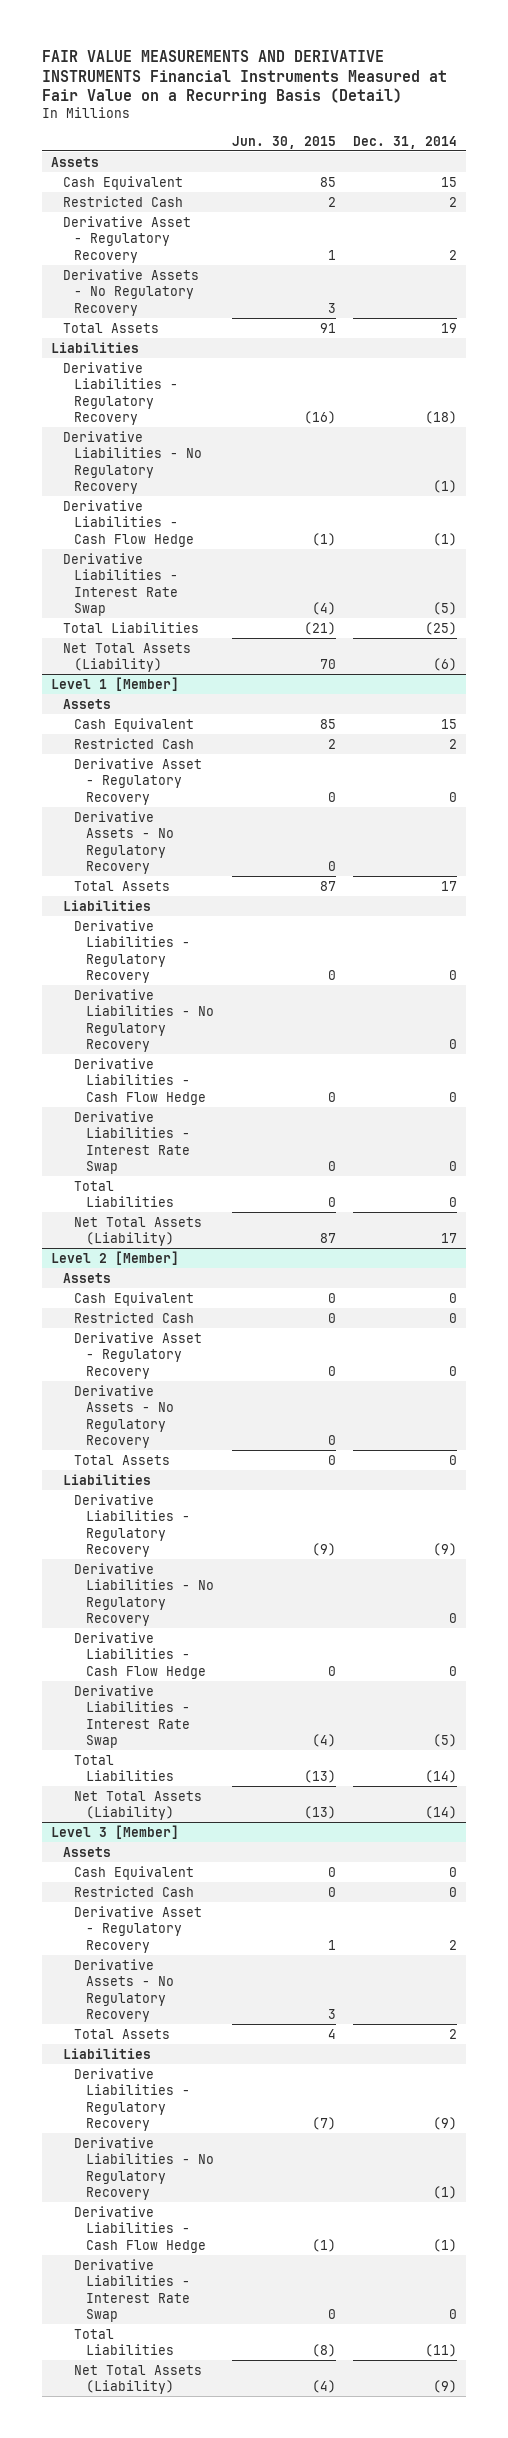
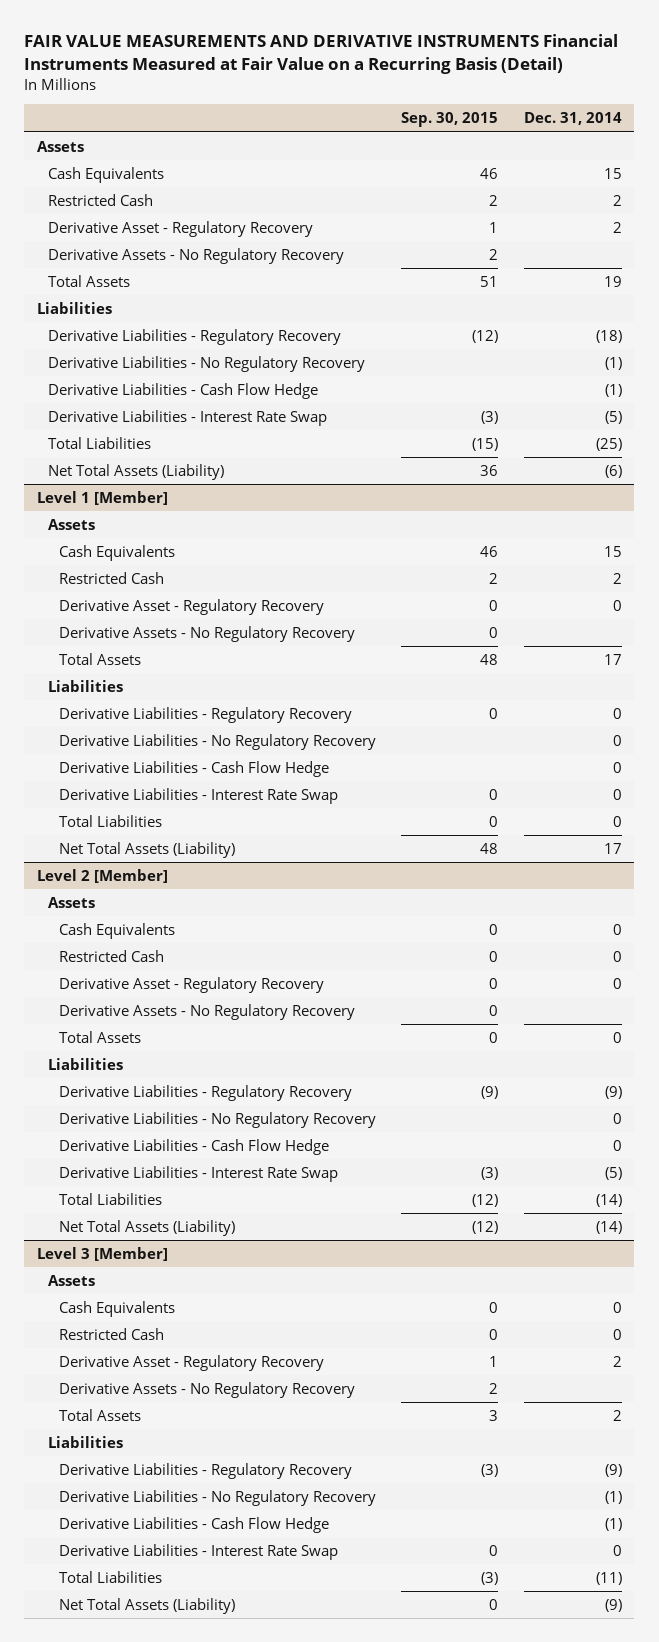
[231,135,336,149] Jun. 30, 2015 -> none
none -> [401,112,499,128] Sep. 30, 2015
[62,175,183,190] Cash Equivalent -> [47,166,164,183] Cash Equivalents
[74,717,195,732] Cash Equivalent -> [58,544,175,561] Cash Equivalents
[74,1291,195,1306] Cash Equivalent -> [58,922,175,939] Cash Equivalents
[74,1865,195,1880] Cash Equivalent -> [58,1300,175,1317] Cash Equivalents

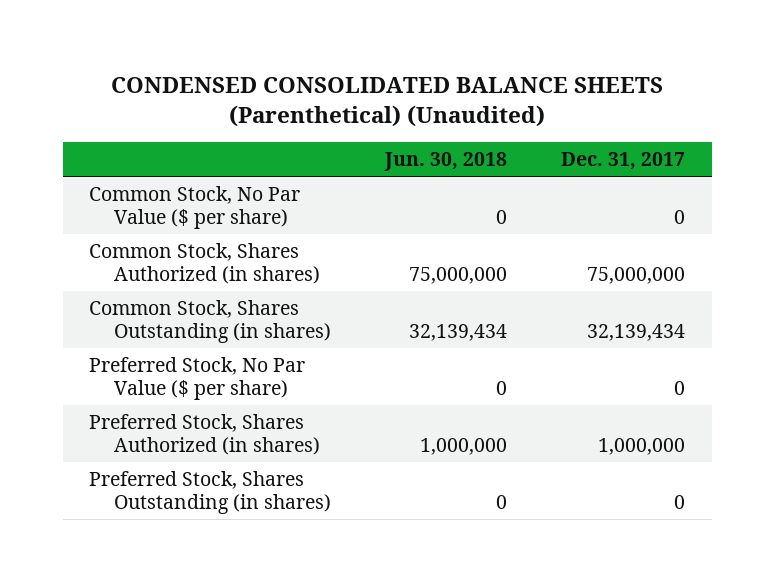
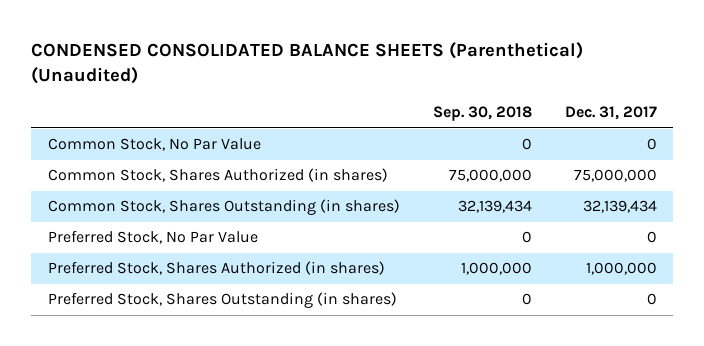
[384,152,508,172] Jun. 30, 2018 -> none
none -> [432,106,532,122] Sep. 30, 2018
[89,185,301,230] Common Stock, No Par Value ($ per share) -> [47,138,261,152] Common Stock, No Par Value
[89,356,306,401] Preferred Stock, No Par Value ($ per share) -> [47,230,258,245] Preferred Stock, No Par Value

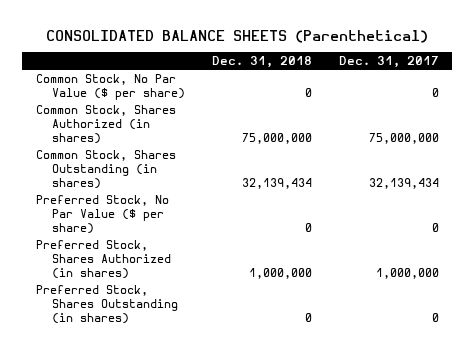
[31,42,584,85] CONDENSED CONSOLIDATED BALANCE SHEETS (Parenthetical) (Unaudited) -> [46,29,429,43] CONSOLIDATED BALANCE SHEETS (Parenthetical)
[432,106,532,122] Sep. 30, 2018 -> none
none -> [211,56,312,69] Dec. 31, 2018
[47,138,261,152] Common Stock, No Par Value -> [35,74,185,101] Common Stock, No Par Value ($ per share)
[47,230,258,245] Preferred Stock, No Par Value -> [35,195,169,235] Preferred Stock, No Par Value ($ per share)

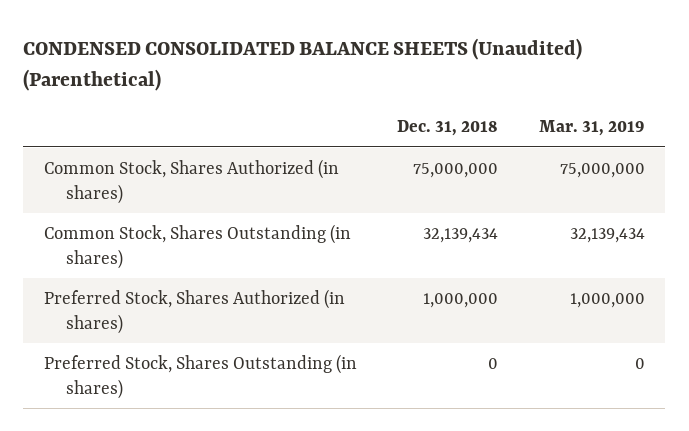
[46,29,429,43] CONSOLIDATED BALANCE SHEETS (Parenthetical) -> [23,37,583,92] CONDENSED CONSOLIDATED BALANCE SHEETS (Unaudited) (Parenthetical)
[338,56,439,69] Dec. 31, 2017 -> none
none -> [538,120,645,137] Mar. 31, 2019
[35,74,185,101] Common Stock, No Par Value ($ per share) -> none
[35,195,169,235] Preferred Stock, No Par Value ($ per share) -> none

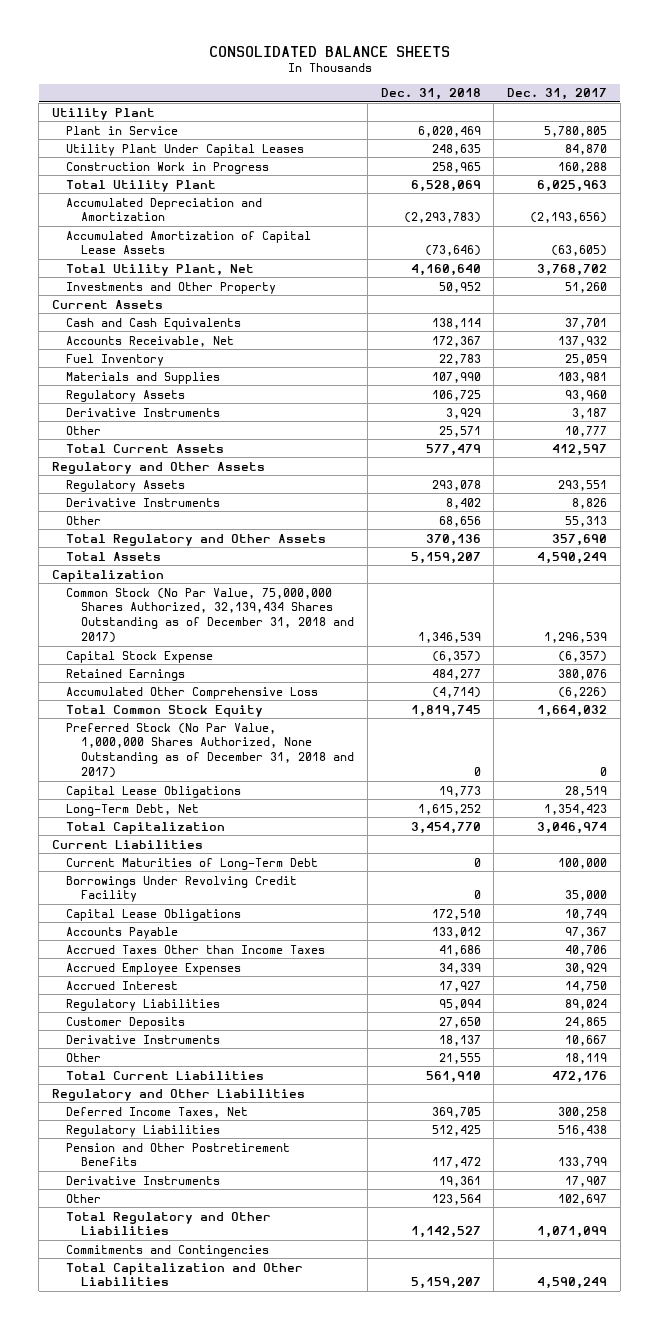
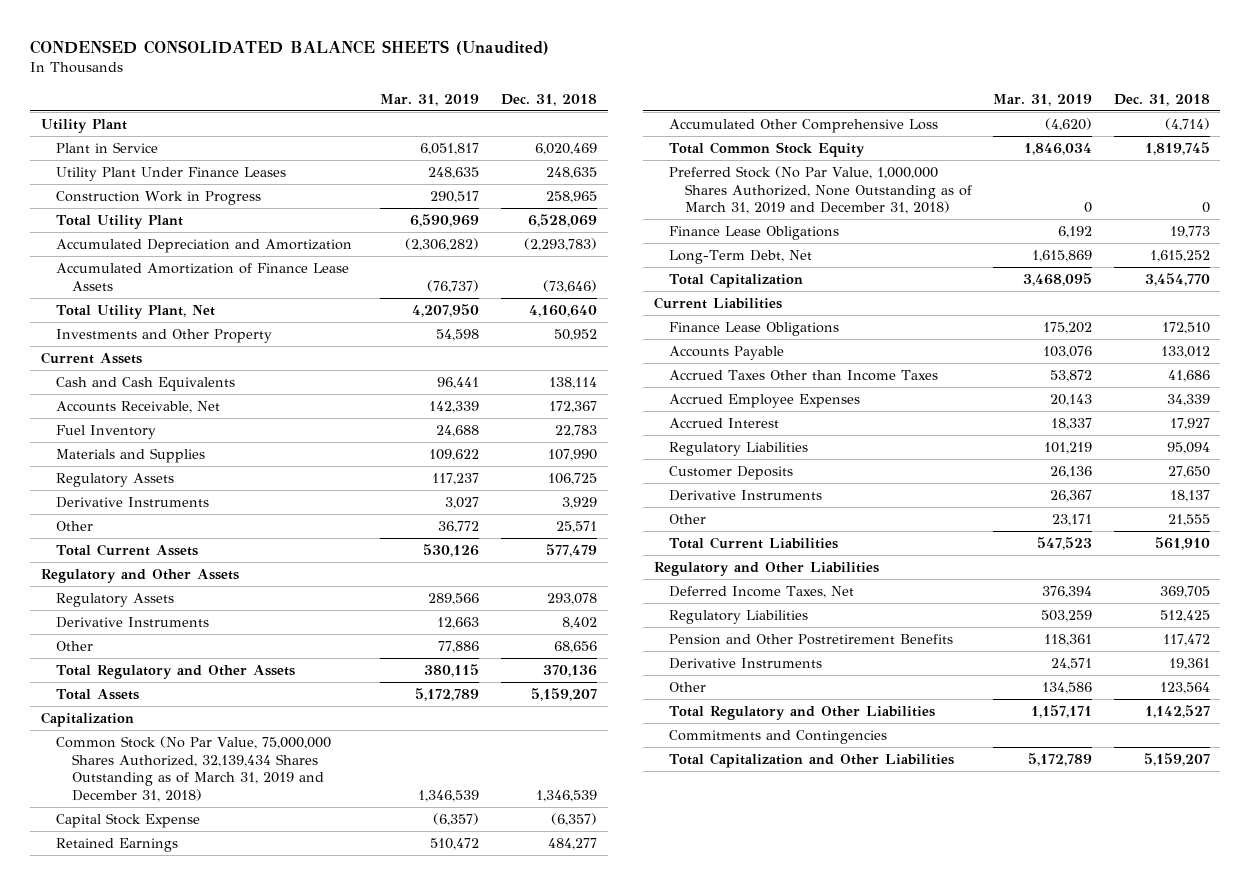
[208,45,450,57] CONSOLIDATED BALANCE SHEETS -> [30,39,550,55] CONDENSED CONSOLIDATED BALANCE SHEETS (Unaudited)
[507,88,608,101] Dec. 31, 2017 -> none
none -> [380,93,480,106] Mar. 31, 2019
[66,143,305,156] Utility Plant Under Capital Leases -> [56,167,287,182] Utility Plant Under Finance Leases
[66,230,312,255] Accumulated Amortization of Capital Lease Assets -> [56,263,350,291] Accumulated Amortization of Finance Lease Assets
[66,587,355,644] Common Stock (No Par Value, 75,000,000 Shares Authorized, 32,139,434 Shares Outstanding as of December 31, 2018 and 2017) -> [56,736,332,802] Common Stock (No Par Value, 75,000,000 Shares Authorized, 32,139,434 Shares Outstanding as of March 31, 2019 and December 31, 2018)
[66,722,355,779] Preferred Stock (No Par Value, 1,000,000 Shares Authorized, None Outstanding as of December 31, 2018 and 2017) -> [669,166,972,215] Preferred Stock (No Par Value, 1,000,000 Shares Authorized, None Outstanding as of March 31, 2019 and December 31, 2018)
[66,785,242,798] Capital Lease Obligations -> [669,226,840,241] Finance Lease Obligations
[66,857,319,870] Current Maturities of Long-Term Debt -> none
[66,875,298,903] Borrowings Under Revolving Credit Facility -> none
[66,908,242,921] Capital Lease Obligations -> [669,322,840,337] Finance Lease Obligations

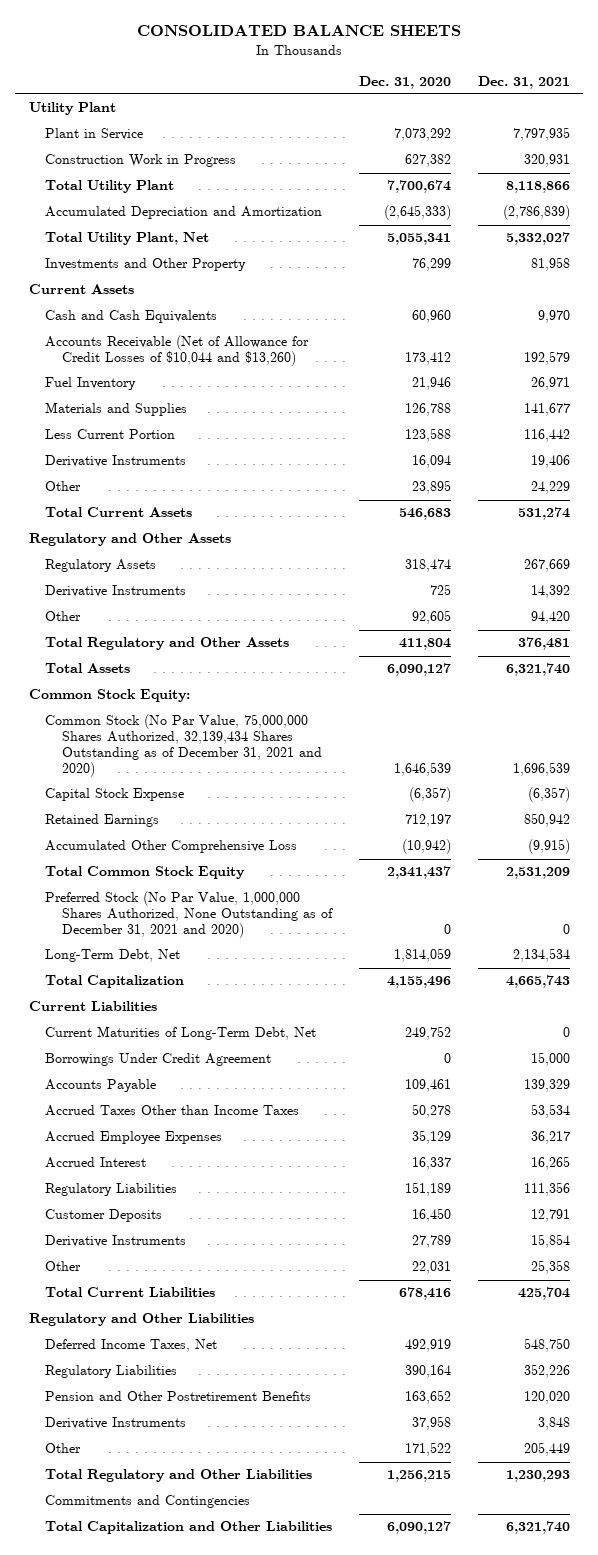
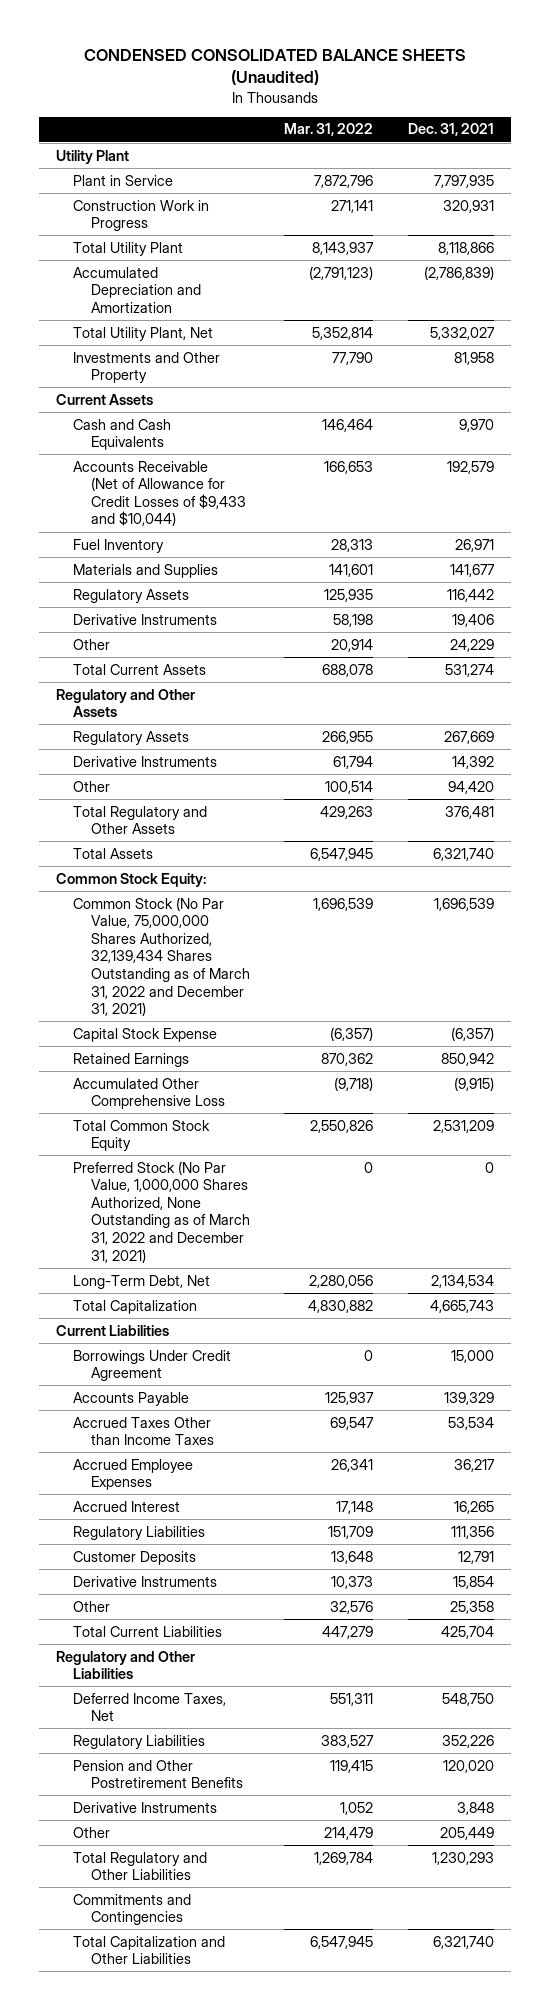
[137,25,462,37] CONSOLIDATED BALANCE SHEETS -> [83,49,466,86] CONDENSED CONSOLIDATED BALANCE SHEETS (Unaudited)
[359,75,452,89] Dec. 31, 2020 -> none
none -> [284,123,374,137] Mar. 31, 2022
[45,335,310,367] Accounts Receivable (Net of Allowance for Credit Losses of $10,044 and $13,260) -> [73,460,246,527] Accounts Receivable (Net of Allowance for Credit Losses of $9,433 and $10,044)
[45,429,176,440] Less Current Portion -> [73,588,190,603] Regulatory Assets
[45,714,323,777] Common Stock (No Par Value, 75,000,000 Shares Authorized, 32,139,434 Shares Outstanding as of December 31, 2021 and 2020) -> [73,896,250,1017] Common Stock (No Par Value, 75,000,000 Shares Authorized, 32,139,434 Shares Outstanding as of March 31, 2022 and December 31, 2021)
[45,891,334,939] Preferred Stock (No Par Value, 1,000,000 Shares Authorized, None Outstanding as of December 31, 2021 and 2020) -> [73,1160,250,1263] Preferred Stock (No Par Value, 1,000,000 Shares Authorized, None Outstanding as of March 31, 2022 and December 31, 2021)
[45,1026,317,1041] Current Maturities of Long-Term Debt, Net -> none

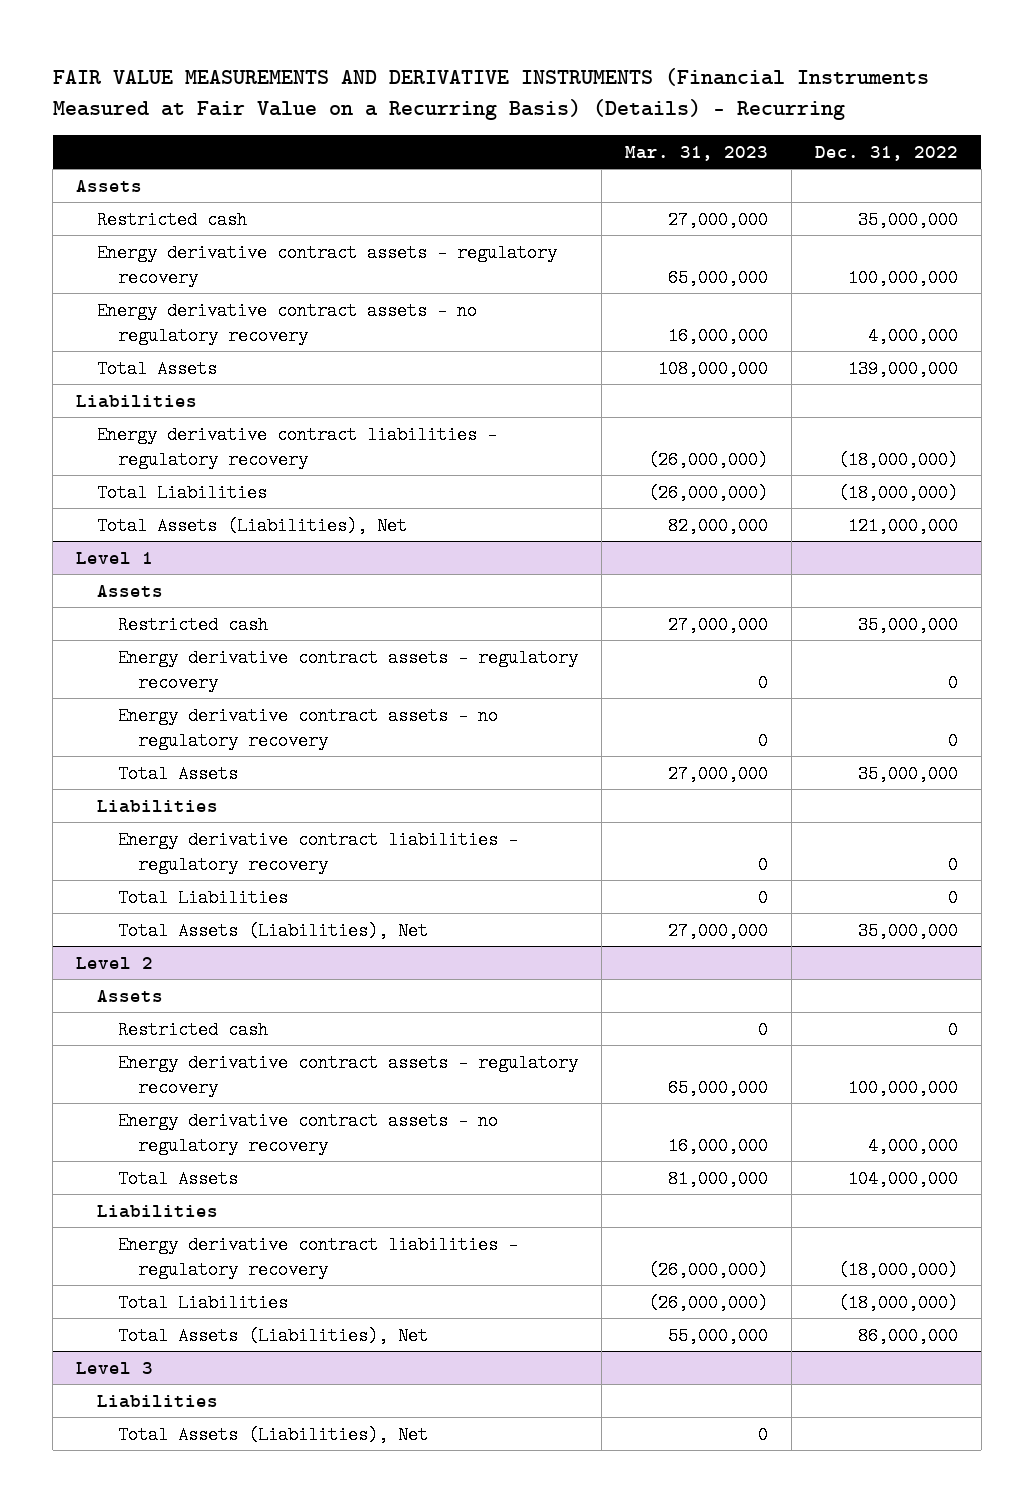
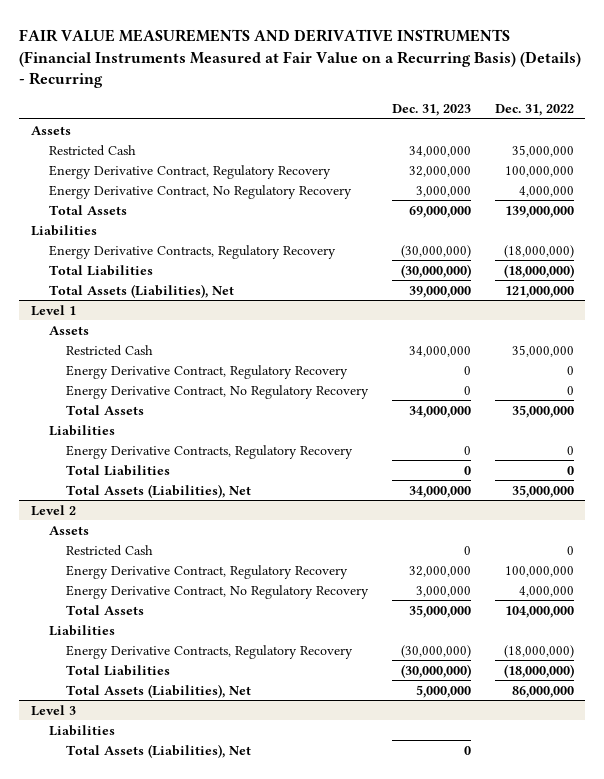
[624,145,768,161] Mar. 31, 2023 -> none
none -> [392,104,472,117] Dec. 31, 2023
[96,210,247,229] Restricted cash -> [48,144,136,156] Restricted Cash
[96,243,557,287] Energy derivative contract assets - regulatory recovery -> [48,164,331,179] Energy Derivative Contract, Regulatory Recovery
[96,301,477,345] Energy derivative contract assets - no regulatory recovery -> [48,184,352,199] Energy Derivative Contract, No Regulatory Recovery
[96,425,497,469] Energy derivative contract liabilities - regulatory recovery -> [48,244,336,259] Energy Derivative Contracts, Regulatory Recovery
[117,615,268,634] Restricted cash -> [66,344,154,356] Restricted Cash
[117,648,578,692] Energy derivative contract assets - regulatory recovery -> [66,364,349,379] Energy Derivative Contract, Regulatory Recovery
[117,706,498,750] Energy derivative contract assets - no regulatory recovery -> [66,384,370,399] Energy Derivative Contract, No Regulatory Recovery
[117,830,518,874] Energy derivative contract liabilities - regulatory recovery -> [66,444,354,459] Energy Derivative Contracts, Regulatory Recovery
[117,1020,268,1039] Restricted cash -> [66,544,154,556] Restricted Cash
[117,1053,578,1097] Energy derivative contract assets - regulatory recovery -> [66,564,349,579] Energy Derivative Contract, Regulatory Recovery
[117,1111,498,1155] Energy derivative contract assets - no regulatory recovery -> [66,584,370,599] Energy Derivative Contract, No Regulatory Recovery
[117,1235,518,1279] Energy derivative contract liabilities - regulatory recovery -> [66,644,354,659] Energy Derivative Contracts, Regulatory Recovery

